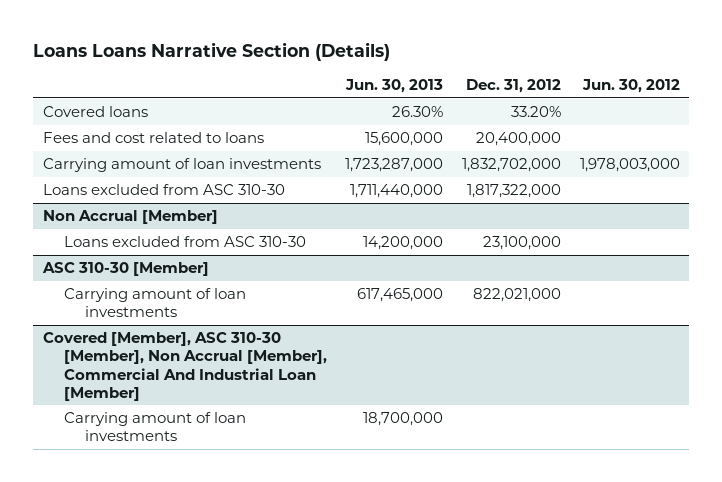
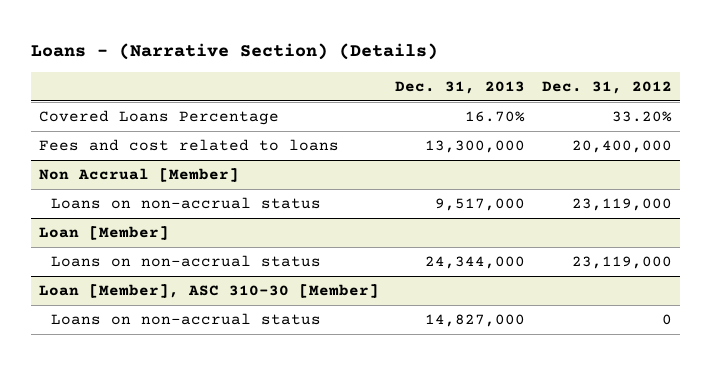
[33,41,391,61] Loans Loans Narrative Section (Details) -> [30,42,438,60] Loans - (Narrative Section) (Details)
[345,79,444,94] Jun. 30, 2013 -> none
[581,79,680,94] Jun. 30, 2012 -> none
none -> [395,80,526,94] Dec. 31, 2013
[42,106,148,118] Covered loans -> [38,110,279,126] Covered Loans Percentage
[42,158,321,173] Carrying amount of loan investments -> none
[42,184,285,196] Loans excluded from ASC 310-30 -> none
[63,236,306,248] Loans excluded from ASC 310-30 -> none
[63,288,246,318] Carrying amount of loan investments -> none
[42,332,327,401] Covered [Member], ASC 310-30 [Member], Non Accrual [Member], Commercial And Industrial Loan [Member] -> none
[63,412,246,442] Carrying amount of loan investments -> none
none -> [50,197,321,210] Loans on non-accrual status
none -> [38,226,169,241] Loan [Member]
none -> [50,255,321,268] Loans on non-accrual status
[41,262,209,277] ASC 310-30 [Member] -> [38,284,379,299] Loan [Member], ASC 310-30 [Member]
none -> [50,313,321,326] Loans on non-accrual status

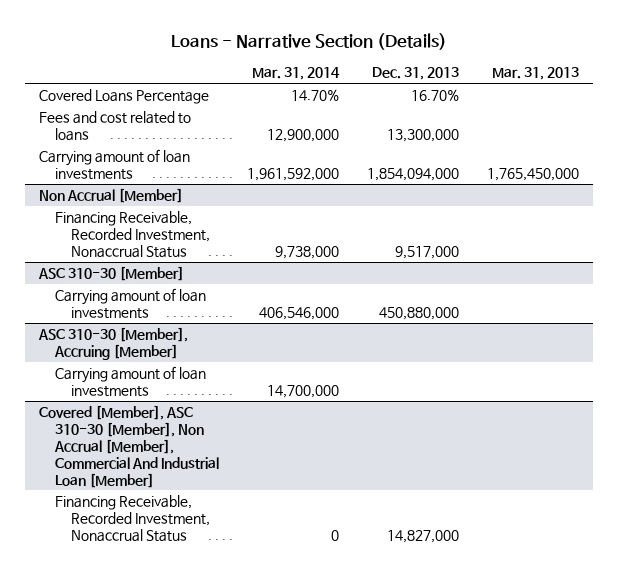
[30,42,438,60] Loans - (Narrative Section) (Details) -> [170,32,447,50] Loans - Narrative Section (Details)
[541,80,672,94] Dec. 31, 2012 -> none
none -> [251,67,340,81] Mar. 31, 2014
none -> [492,67,580,81] Mar. 31, 2013
none -> [38,149,190,181] Carrying amount of loan investments
[38,226,169,241] Loan [Member] -> none
[50,255,321,268] Loans on non-accrual status -> none
[50,197,321,210] Loans on non-accrual status -> [54,211,210,258] Financing Receivable, Recorded Investment, Nonaccrual Status
[38,284,379,299] Loan [Member], ASC 310-30 [Member] -> [37,266,184,282] ASC 310-30 [Member]
none -> [54,288,206,320] Carrying amount of loan investments
none -> [37,327,188,361] ASC 310-30 [Member], Accruing [Member]
none -> [54,366,206,398] Carrying amount of loan investments
none -> [38,405,219,488] Covered [Member], ASC 310-30 [Member], Non Accrual [Member], Commercial And Industrial Loan [Member]
[50,313,321,326] Loans on non-accrual status -> [54,495,210,542] Financing Receivable, Recorded Investment, Nonaccrual Status

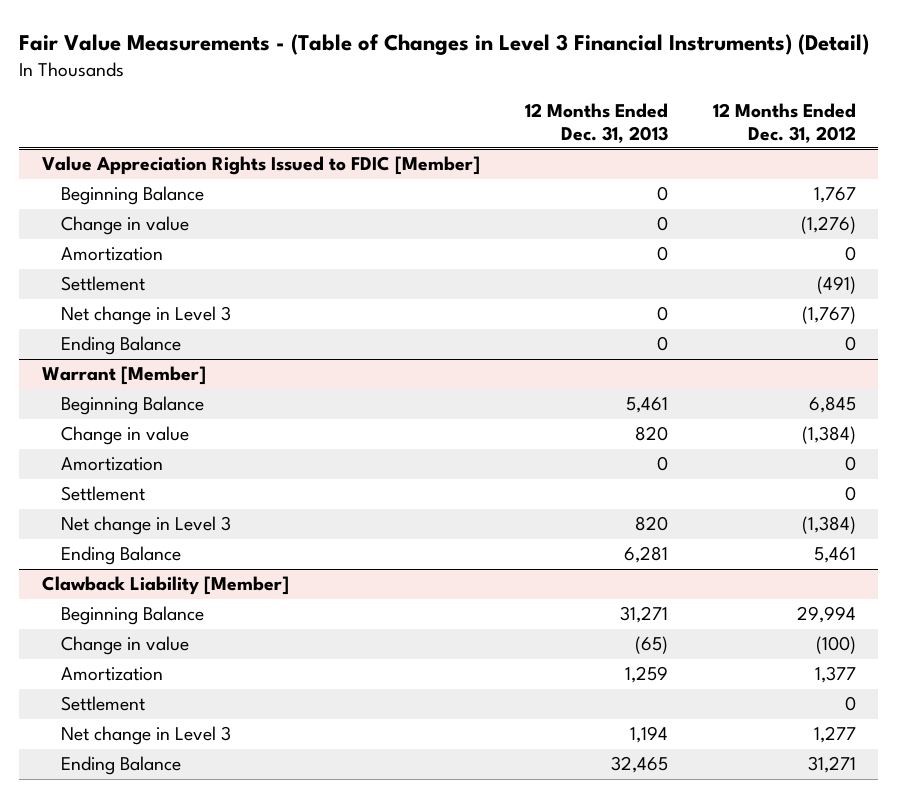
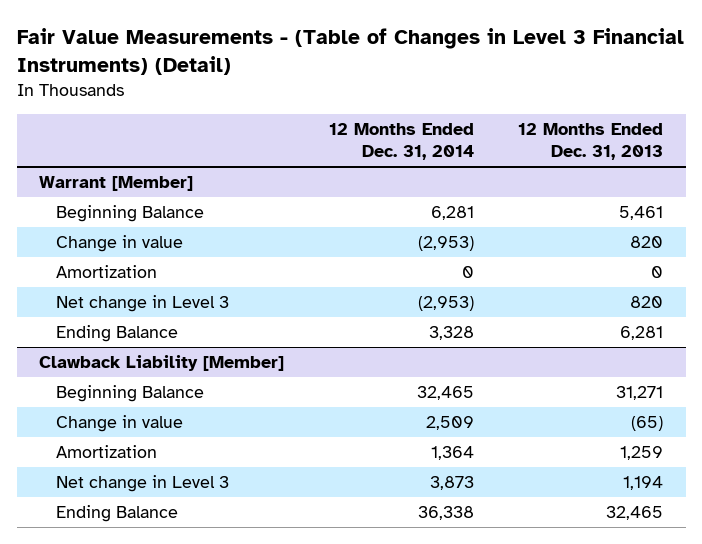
[712,102,856,143] 12 Months Ended Dec. 31, 2012 -> none
none -> [328,122,474,161] 12 Months Ended Dec. 31, 2014
[41,156,480,176] Value Appreciation Rights Issued to FDIC [Member] -> none
[61,186,205,206] Beginning Balance -> none
[61,216,190,236] Change in value -> none
[61,247,164,262] Amortization -> none
[61,276,146,292] Settlement -> none
[61,306,232,326] Net change in Level 3 -> none
[61,336,182,356] Ending Balance -> none
[61,486,146,502] Settlement -> none
[61,696,146,712] Settlement -> none

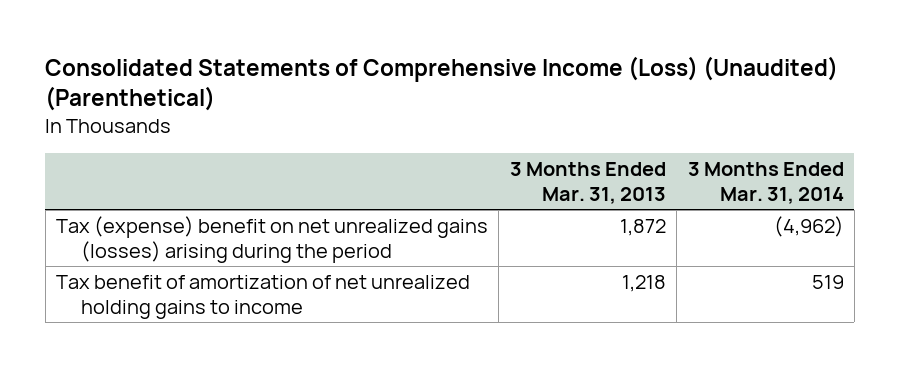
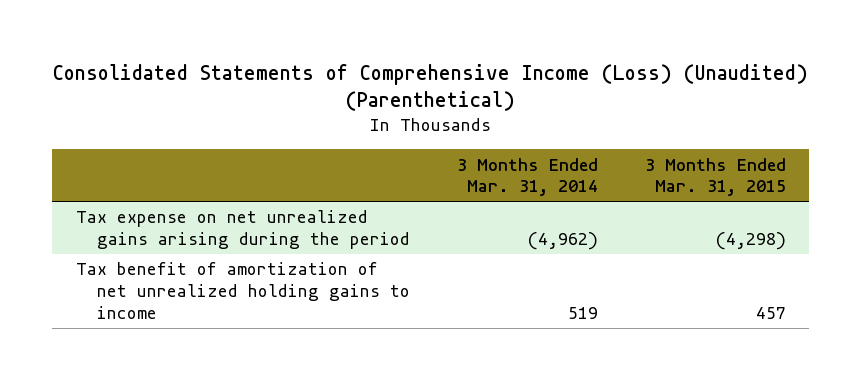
[509,161,666,204] 3 Months Ended Mar. 31, 2013 -> none
none -> [644,157,786,197] 3 Months Ended Mar. 31, 2015
[55,215,488,263] Tax (expense) benefit on net unrealized gains (losses) arising during the period -> [75,210,410,250] Tax expense on net unrealized gains arising during the period

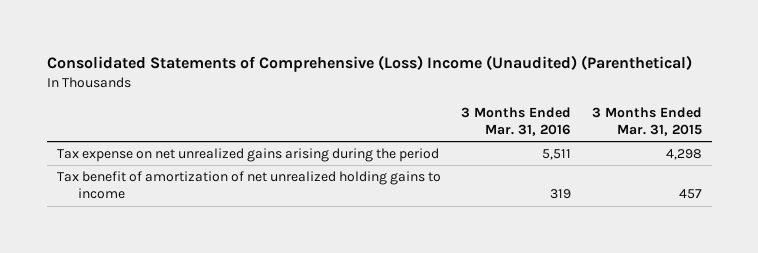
[52,63,808,112] Consolidated Statements of Comprehensive Income (Loss) (Unaudited) (Parenthetical) -> [46,55,692,73] Consolidated Statements of Comprehensive (Loss) Income (Unaudited) (Parenthetical)
[456,157,598,197] 3 Months Ended Mar. 31, 2014 -> none
none -> [461,106,572,137] 3 Months Ended Mar. 31, 2016
[715,232,786,251] (4,298) -> [665,148,702,160] 4,298

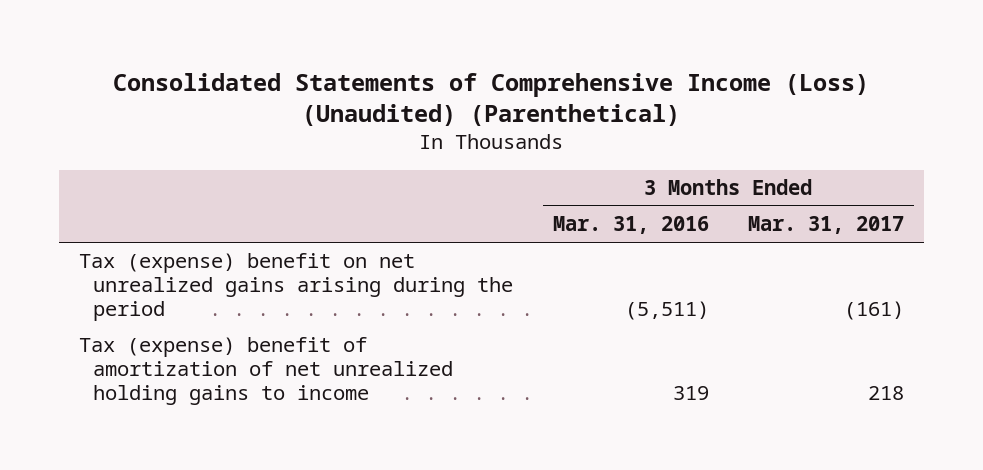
[46,55,692,73] Consolidated Statements of Comprehensive (Loss) Income (Unaudited) (Parenthetical) -> [113,72,870,126] Consolidated Statements of Comprehensive Income (Loss) (Unaudited) (Parenthetical)
[591,106,702,137] 3 Months Ended Mar. 31, 2015 -> none
none -> [747,216,904,235] Mar. 31, 2017
[56,147,439,162] Tax expense on net unrealized gains arising during the period -> [78,253,514,322] Tax (expense) benefit on net unrealized gains arising during the period
[542,148,572,160] 5,511 -> [624,301,709,321] (5,511)
[56,170,441,200] Tax benefit of amortization of net unrealized holding gains to income -> [78,337,454,406] Tax (expense) benefit of amortization of net unrealized holding gains to income

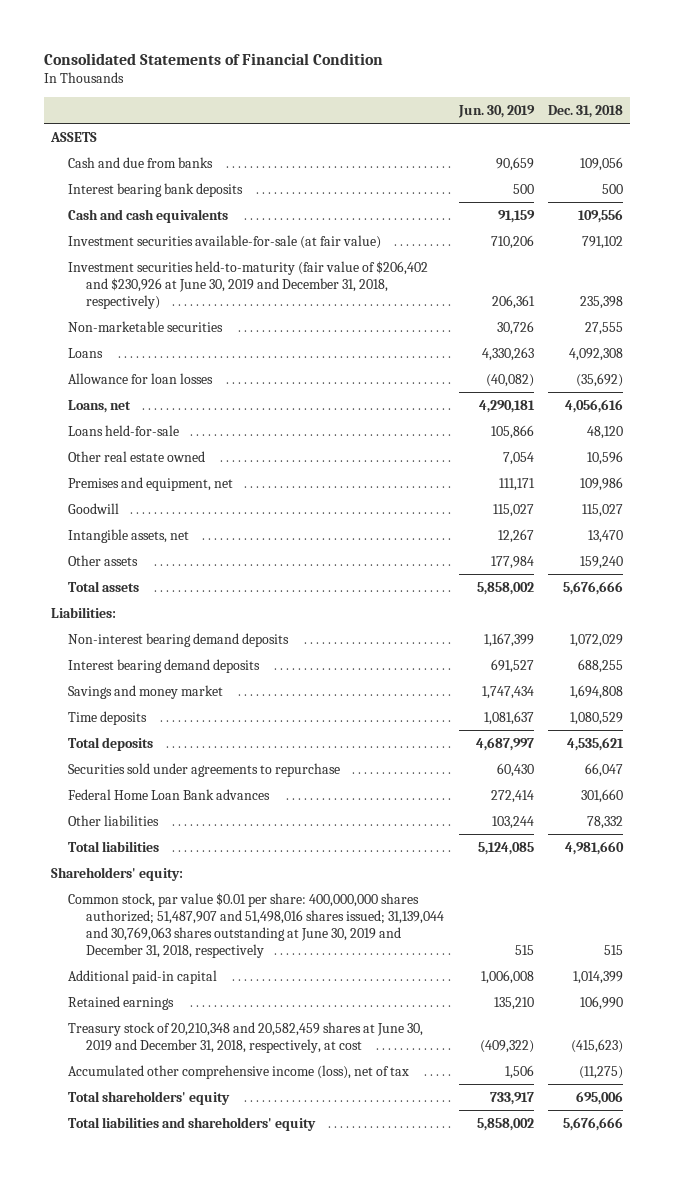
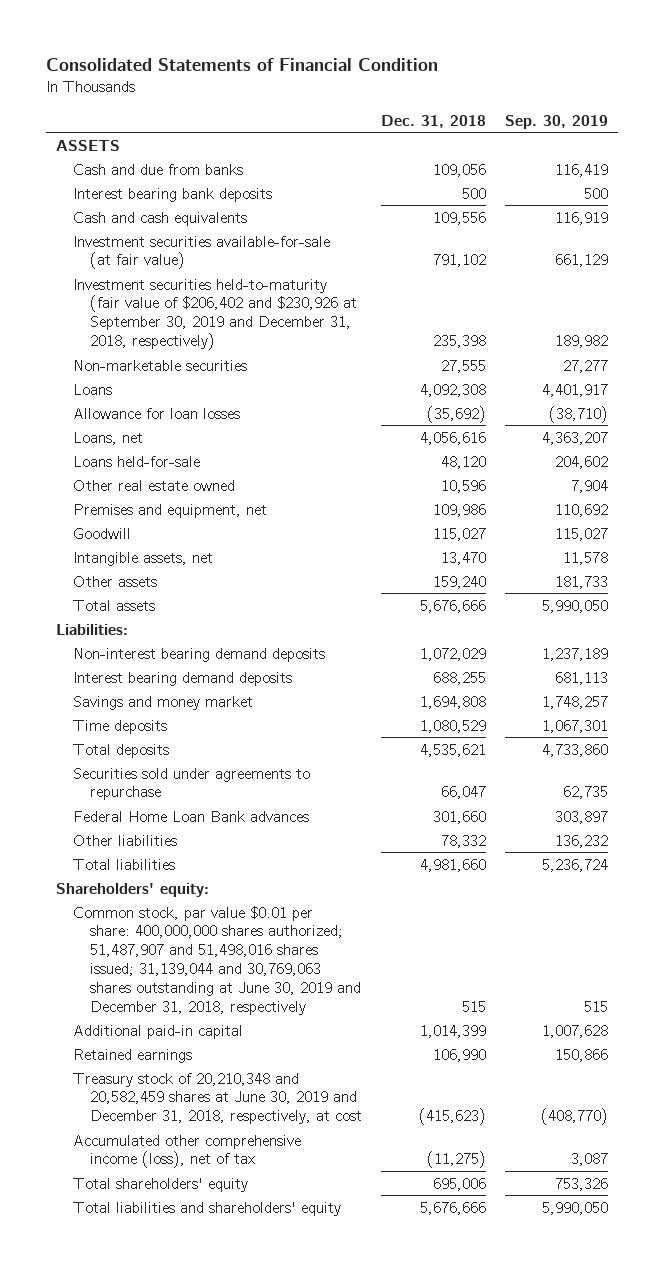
[457,104,535,118] Jun. 30, 2019 -> none
none -> [505,114,609,129] Sep. 30, 2019
[68,260,429,309] Investment securities held-to-maturity (fair value of $206,402 and $230,926 at June 30, 2019 and December 31, 2018, respectively) -> [73,278,358,350] Investment securities held-to-maturity (fair value of $206,402 and $230,926 at September 30, 2019 and December 31, 2018, respectively)

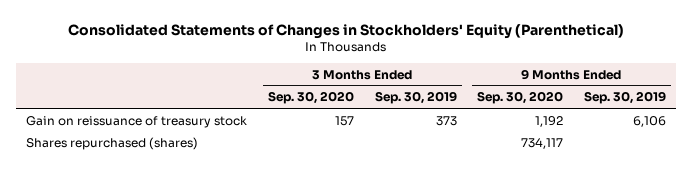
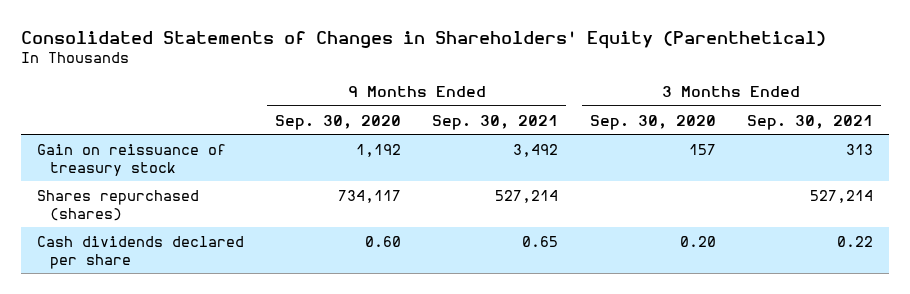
[68,23,625,39] Consolidated Statements of Changes in Stockholders' Equity (Parenthetical) -> [21,30,827,49] Consolidated Statements of Changes in Shareholders' Equity (Parenthetical)
[374,91,457,105] Sep. 30, 2019 -> none
[583,91,666,105] Sep. 30, 2019 -> none
none -> [432,114,559,130] Sep. 30, 2021
none -> [747,114,874,130] Sep. 30, 2021
none -> [36,235,244,269] Cash dividends declared per share

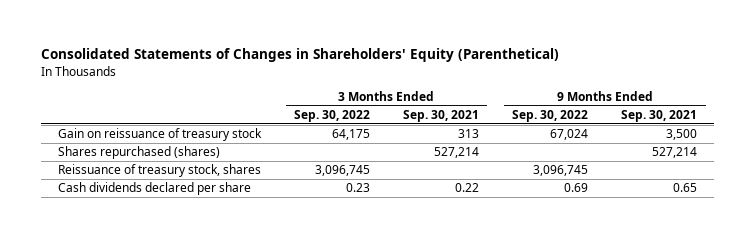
[275,114,402,130] Sep. 30, 2020 -> none
[589,114,716,130] Sep. 30, 2020 -> none
none -> [293,109,370,122] Sep. 30, 2022
none -> [512,109,589,122] Sep. 30, 2022
[513,143,559,157] 3,492 -> [666,129,698,141] 3,500
none -> [57,164,261,178] Reissuance of treasury stock, shares

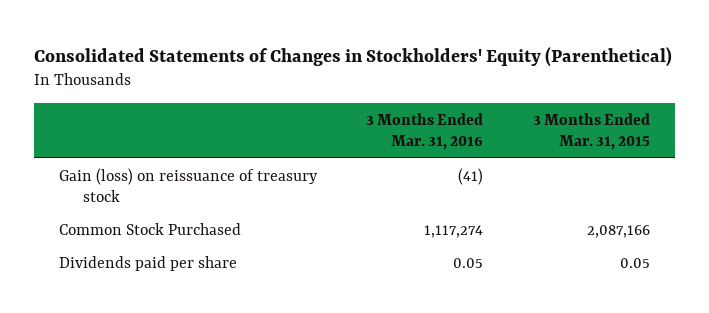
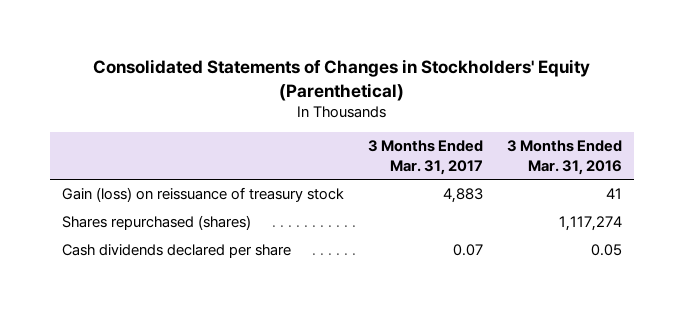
[532,112,650,150] 3 Months Ended Mar. 31, 2015 -> none
none -> [367,140,483,175] 3 Months Ended Mar. 31, 2017
[458,167,484,185] (41) -> [605,188,622,200] 41
[58,222,241,235] Common Stock Purchased -> [61,215,251,231] Shares repurchased (shares)
[58,255,237,271] Dividends paid per share -> [61,244,291,259] Cash dividends declared per share

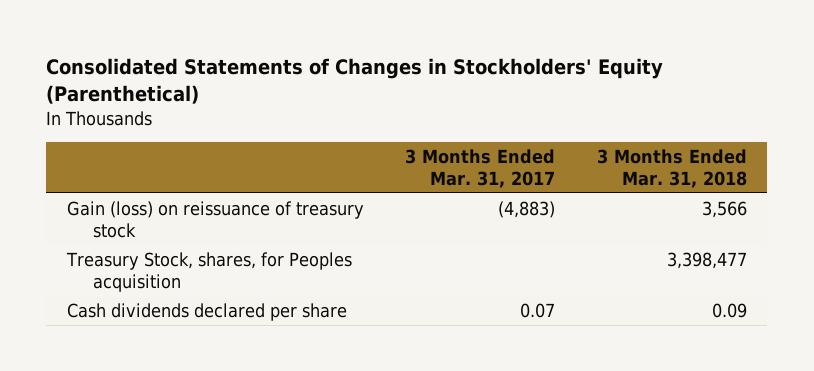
[506,140,622,175] 3 Months Ended Mar. 31, 2016 -> none
none -> [596,149,747,188] 3 Months Ended Mar. 31, 2018
[61,215,251,231] Shares repurchased (shares) -> none
[442,188,483,204] 4,883 -> [498,200,556,218] (4,883)
none -> [65,251,352,292] Treasury Stock, shares, for Peoples acquisition

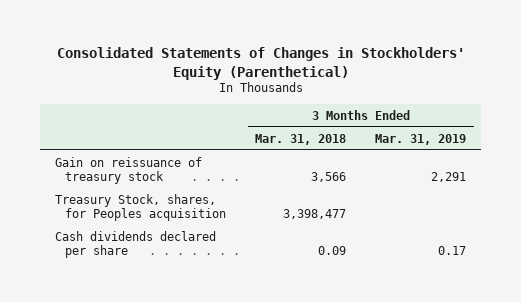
[405,149,556,188] 3 Months Ended Mar. 31, 2017 -> none
none -> [375,133,467,145] Mar. 31, 2019
[66,200,364,238] Gain (loss) on reissuance of treasury stock -> [54,156,202,184] Gain on reissuance of treasury stock

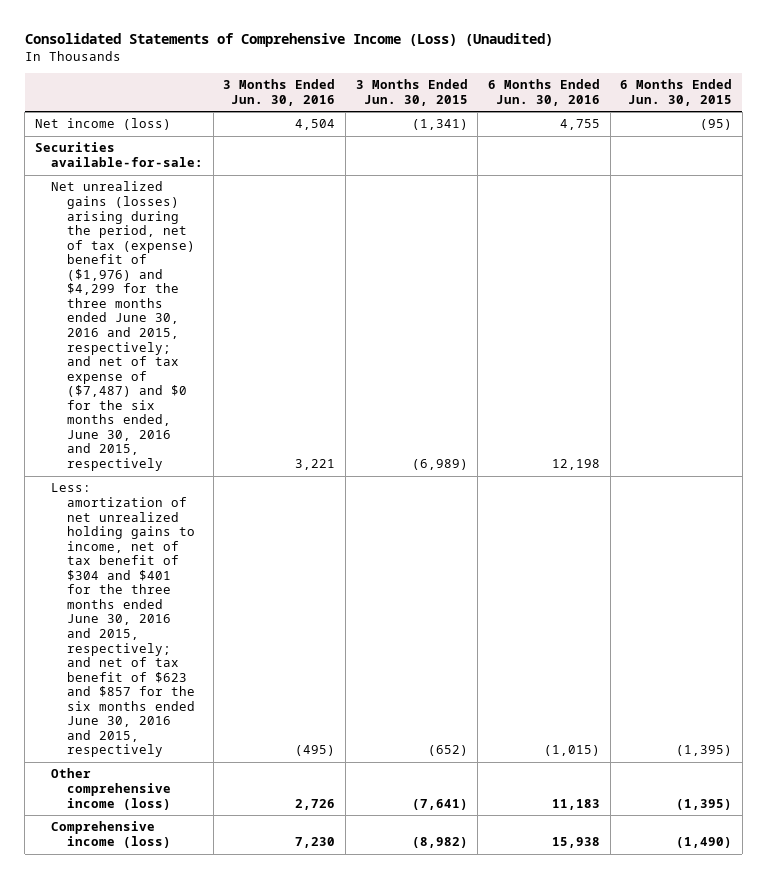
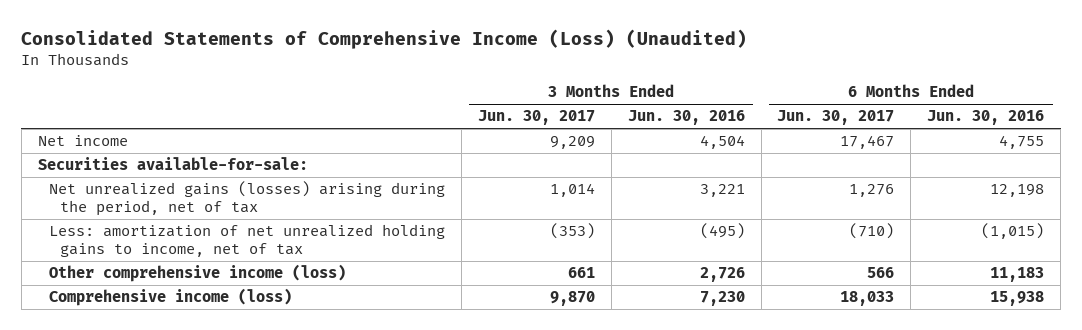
[355,79,468,106] 3 Months Ended Jun. 30, 2015 -> none
[620,79,733,106] 6 Months Ended Jun. 30, 2015 -> none
none -> [477,110,595,126] Jun. 30, 2017
none -> [777,110,895,126] Jun. 30, 2017
[34,118,171,131] Net income (loss) -> [37,135,128,147] Net income
[50,181,196,472] Net unrealized gains (losses) arising during the period, net of tax (expense) benefit of ($1,976) and $4,299 for the three months ended June 30, 2016 and 2015, respectively; and net of tax expense of ($7,487) and $0 for the six months ended, June 30, 2016 and 2015, respectively -> [48,181,445,217] Net unrealized gains (losses) arising during the period, net of tax
[50,483,196,758] Less: amortization of net unrealized holding gains to income, net of tax benefit of $304 and $401 for the three months ended June 30, 2016 and 2015, respectively; and net of tax benefit of $623 and $857 for the six months ended June 30, 2016 and 2015, respectively -> [48,224,445,258] Less: amortization of net unrealized holding gains to income, net of tax

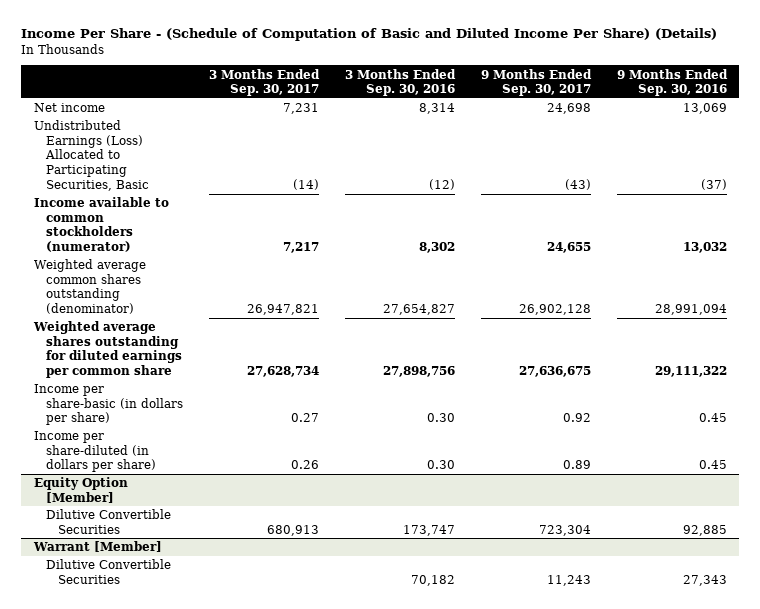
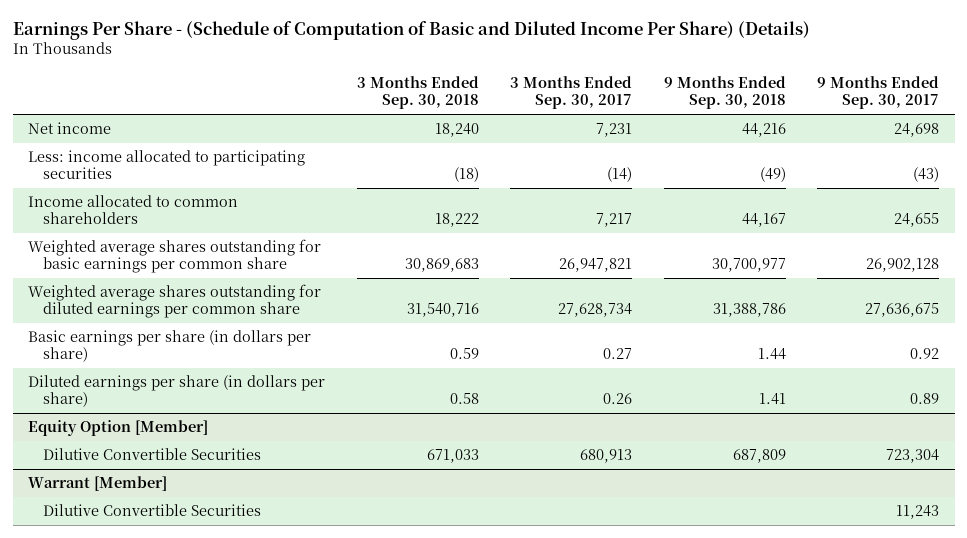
[20,28,717,42] Income Per Share - (Schedule of Computation of Basic and Diluted Income Per Share) (Details) -> [12,20,810,40] Earnings Per Share - (Schedule of Computation of Basic and Diluted Income Per Share) (Details)
[344,68,456,97] 3 Months Ended Sep. 30, 2016 -> none
[616,68,728,97] 9 Months Ended Sep. 30, 2016 -> none
none -> [356,76,479,110] 3 Months Ended Sep. 30, 2018
none -> [663,76,786,110] 9 Months Ended Sep. 30, 2018
[33,120,149,191] Undistributed Earnings (Loss) Allocated to Participating Securities, Basic -> [28,150,306,180] Less: income allocated to participating securities
[33,197,169,253] Income available to common stockholders (numerator) -> [28,195,239,225] Income allocated to common shareholders
[33,259,146,315] Weighted average common shares outstanding (denominator) -> [28,239,322,274] Weighted average shares outstanding for basic earnings per common share
[33,384,183,426] Income per share-basic (in dollars per share) -> [28,330,312,363] Basic earnings per share (in dollars per share)
[33,431,156,473] Income per share-diluted (in dollars per share) -> [28,375,326,408] Diluted earnings per share (in dollars per share)

